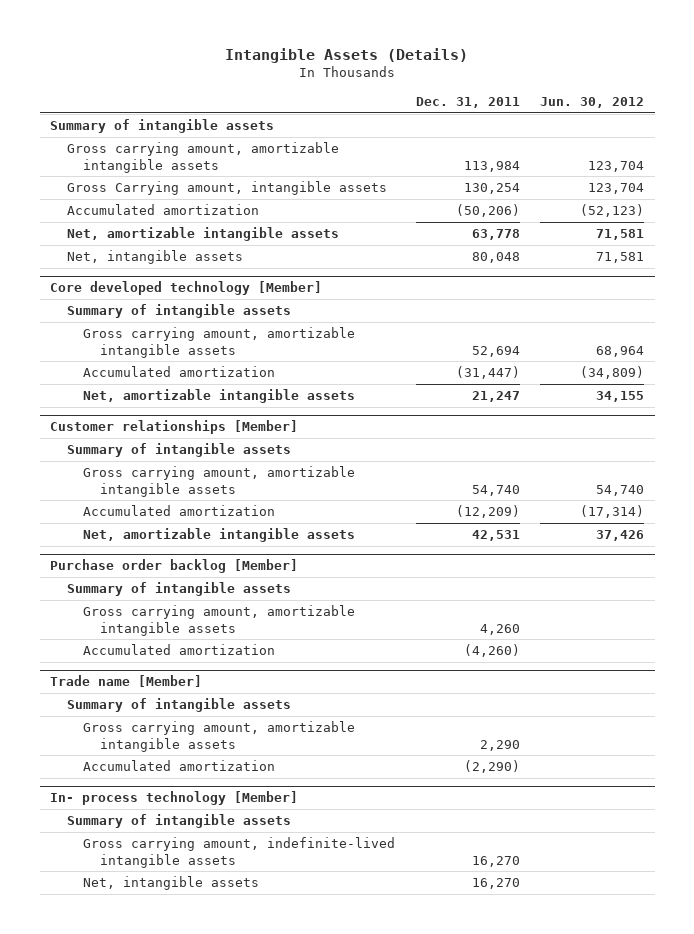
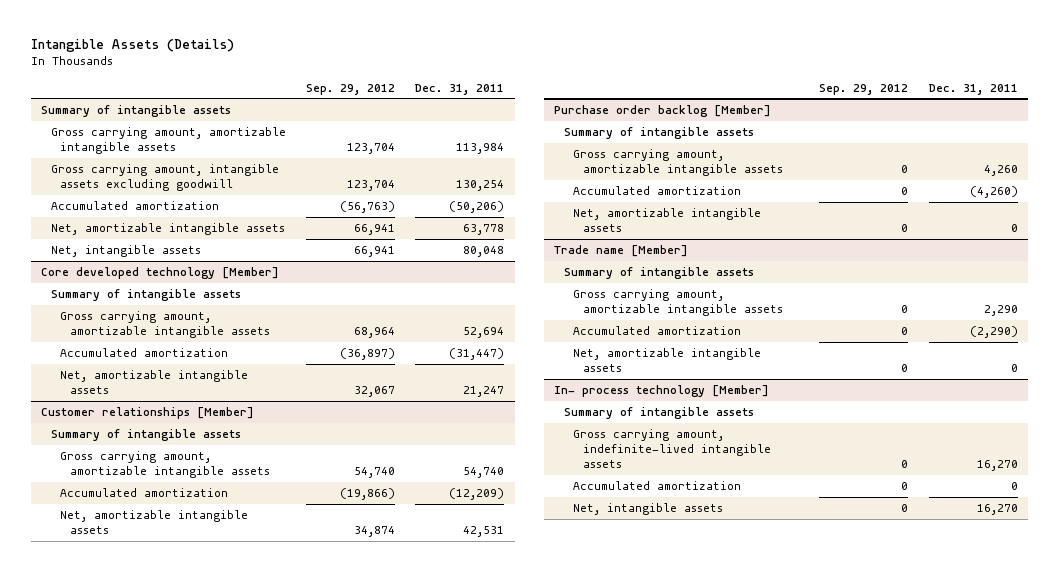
[540,96,645,108] Jun. 30, 2012 -> none
none -> [306,83,396,95] Sep. 29, 2012
[66,181,387,196] Gross Carrying amount, intangible assets -> [50,163,279,191] Gross carrying amount, intangible assets excluding goodwill
none -> [573,207,762,232] Net, amortizable intangible assets
none -> [573,347,762,372] Net, amortizable intangible assets
none -> [573,480,742,490] Accumulated amortization

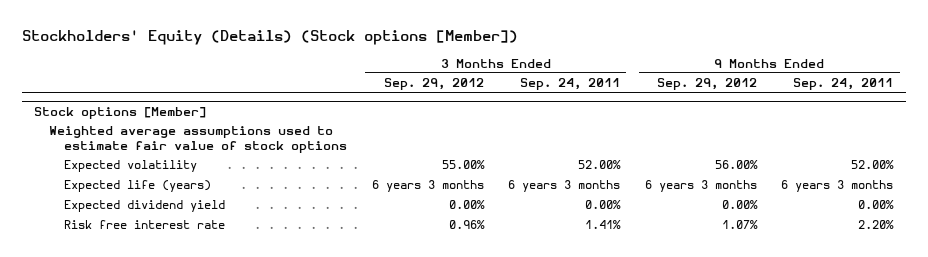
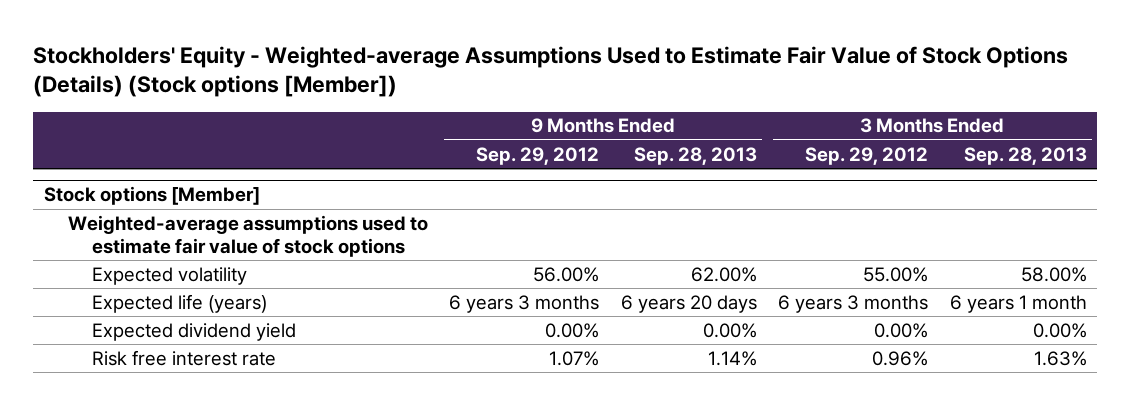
[22,30,519,46] Stockholders' Equity (Details) (Stock options [Member]) -> [32,45,1068,98] Stockholders' Equity - Weighted-average Assumptions Used to Estimate Fair Value of Stock Options (Details) (Stock options [Member])
[520,78,621,91] Sep. 24, 2011 -> none
[793,78,894,91] Sep. 24, 2011 -> none
none -> [633,146,757,165] Sep. 28, 2013
none -> [963,146,1087,165] Sep. 28, 2013
[49,126,347,154] Weighted average assumptions used to estimate fair value of stock options -> [68,214,429,257] Weighted-average assumptions used to estimate fair value of stock options

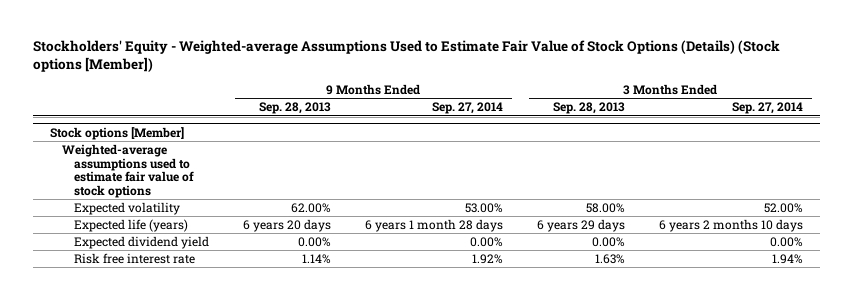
[476,146,600,165] Sep. 29, 2012 -> none
[805,146,929,165] Sep. 29, 2012 -> none
none -> [432,102,504,115] Sep. 27, 2014
none -> [732,102,804,115] Sep. 27, 2014
[949,294,1087,313] 6 years 1 month -> [537,218,626,232] 6 years 29 days

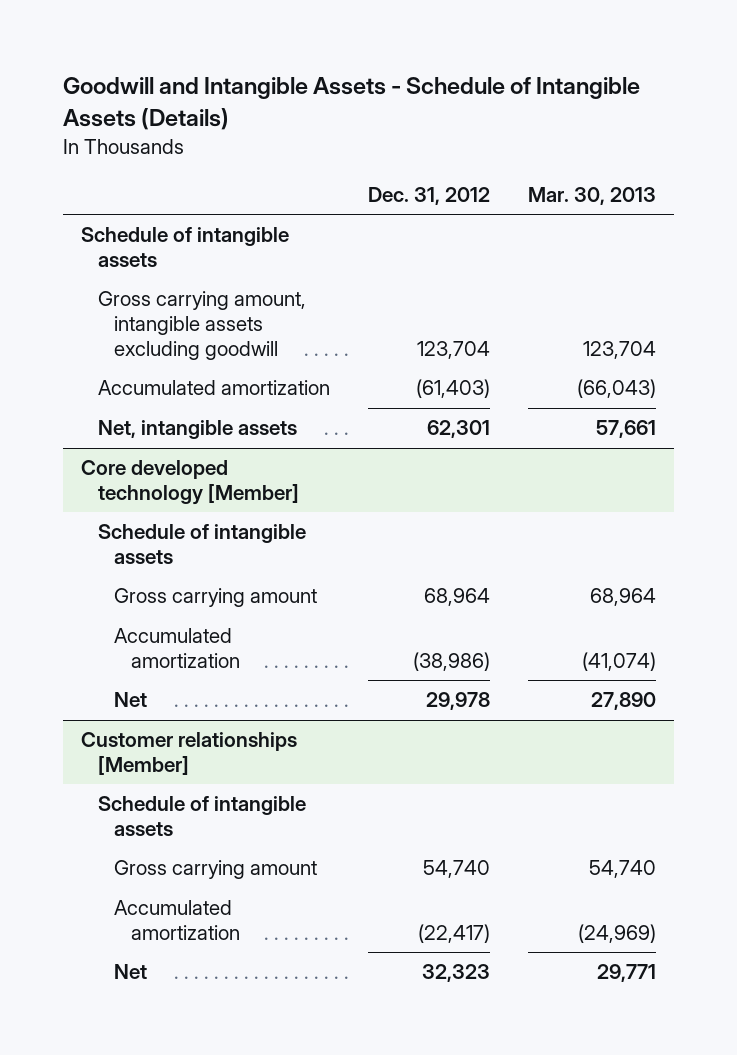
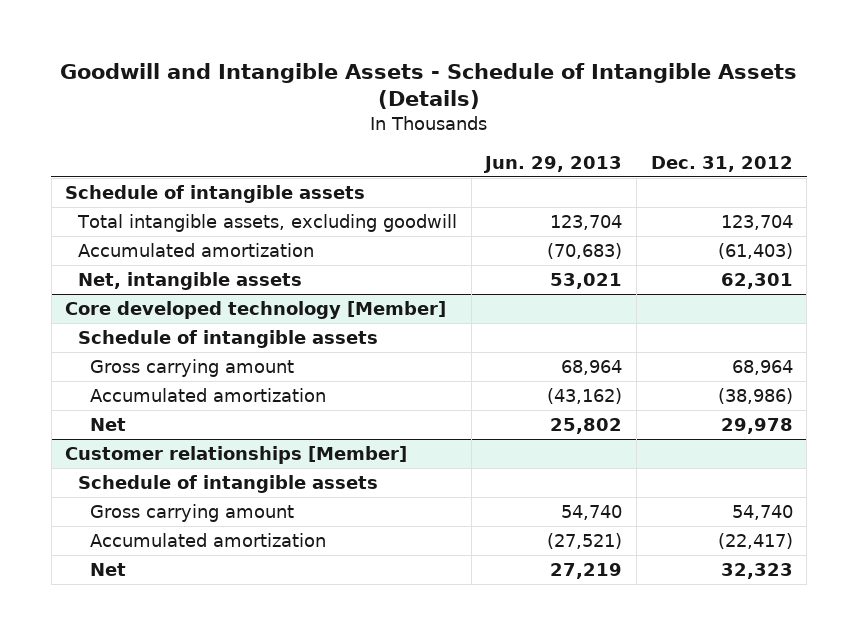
[527,186,656,205] Mar. 30, 2013 -> none
none -> [483,155,623,173] Jun. 29, 2013
[97,291,306,360] Gross carrying amount, intangible assets excluding goodwill -> [76,213,457,232] Total intangible assets, excluding goodwill

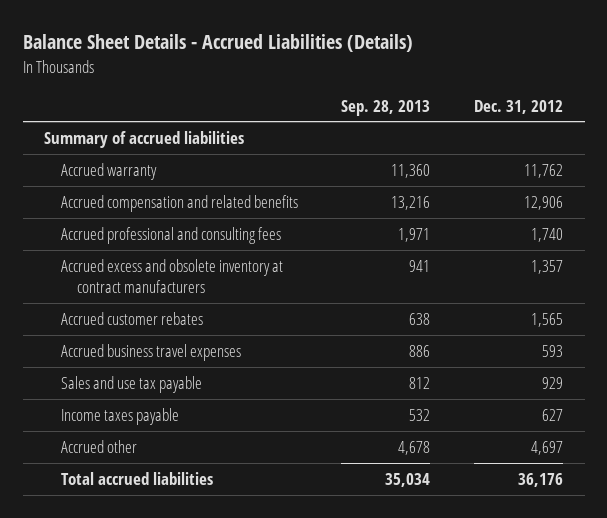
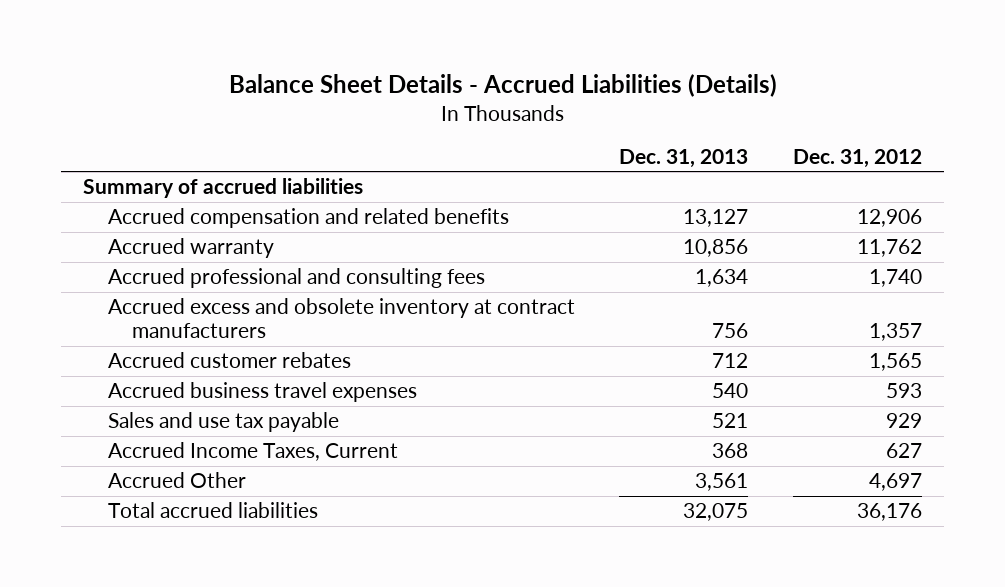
[341,99,431,116] Sep. 28, 2013 -> none
none -> [619,148,749,168] Dec. 31, 2013
[60,162,157,180] Accrued warranty -> [107,238,274,259] Accrued warranty
[60,407,179,425] Income taxes payable -> [107,442,398,462] Accrued Income Taxes, Current
[60,439,137,453] Accrued other -> [107,472,246,489] Accrued Other

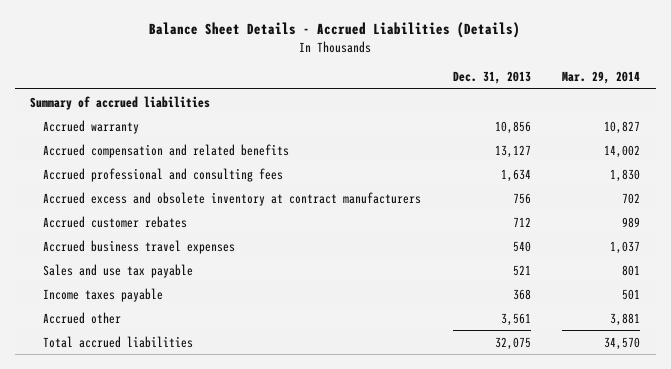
[792,148,922,168] Dec. 31, 2012 -> none
none -> [562,71,641,85] Mar. 29, 2014
[107,208,509,229] Accrued compensation and related benefits -> [43,143,290,158] Accrued compensation and related benefits
[107,442,398,462] Accrued Income Taxes, Current -> [43,287,164,302] Income taxes payable
[107,472,246,489] Accrued Other -> [43,311,122,324] Accrued other

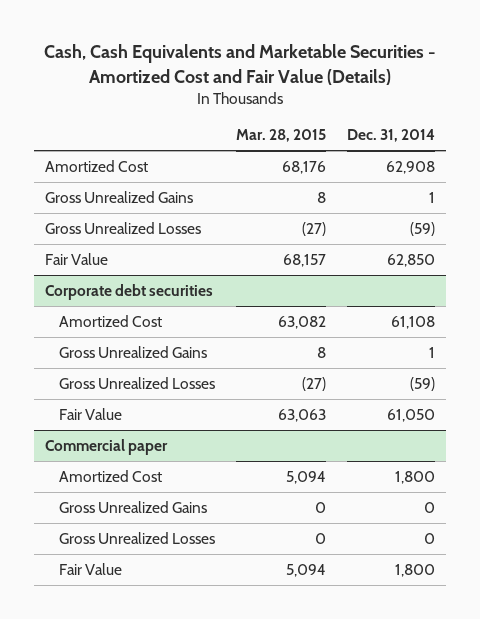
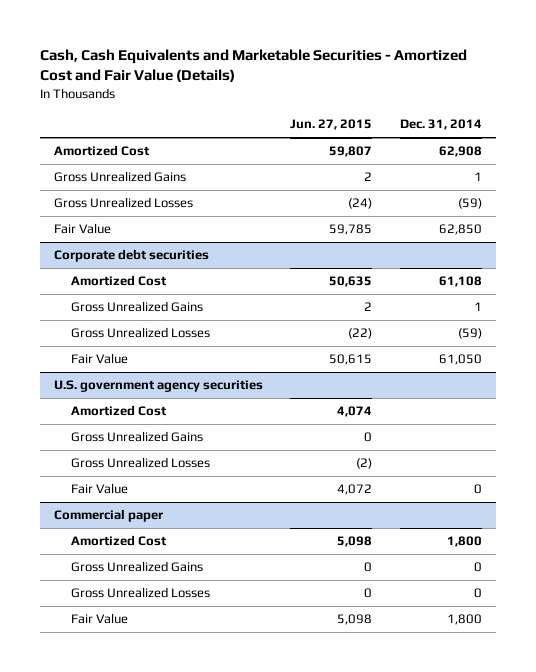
[236,129,327,143] Mar. 28, 2015 -> none
none -> [290,119,373,131] Jun. 27, 2015
none -> [53,380,263,393] U.S. government agency securities
none -> [71,405,168,417] Amortized Cost
none -> [71,431,204,443] Gross Unrealized Gains
none -> [71,457,211,469] Gross Unrealized Losses
none -> [71,483,129,495] Fair Value

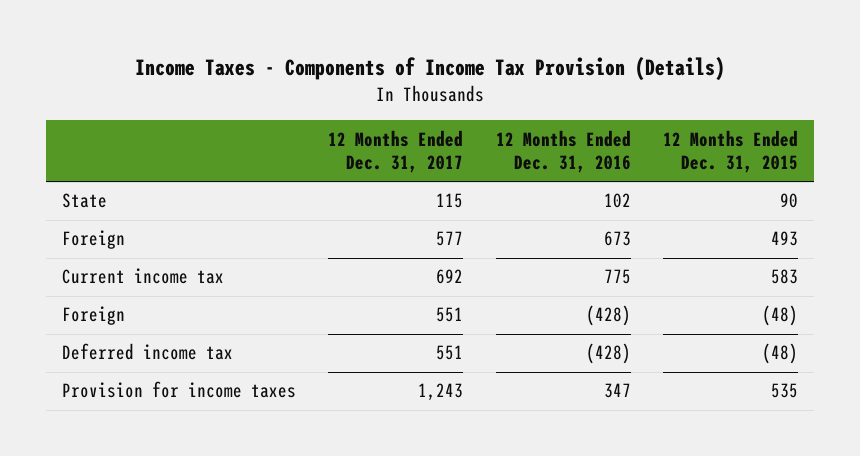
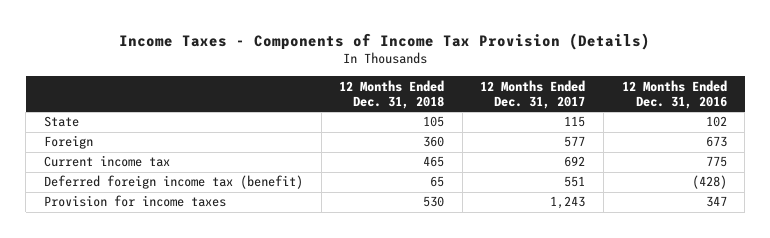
[663,129,799,174] 12 Months Ended Dec. 31, 2015 -> none
none -> [339,79,445,109] 12 Months Ended Dec. 31, 2018
[62,343,234,361] Deferred income tax -> none
[62,306,126,326] Foreign -> [43,175,303,190] Deferred foreign income tax (benefit)

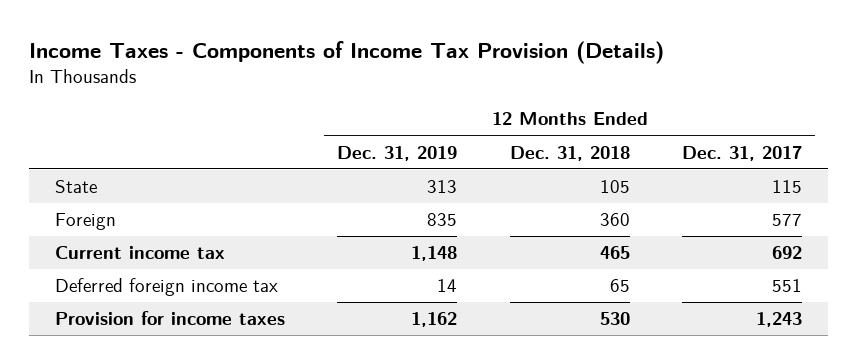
[621,79,727,109] 12 Months Ended Dec. 31, 2016 -> none
none -> [337,145,458,161] Dec. 31, 2019
[43,175,303,190] Deferred foreign income tax (benefit) -> [54,278,278,297] Deferred foreign income tax

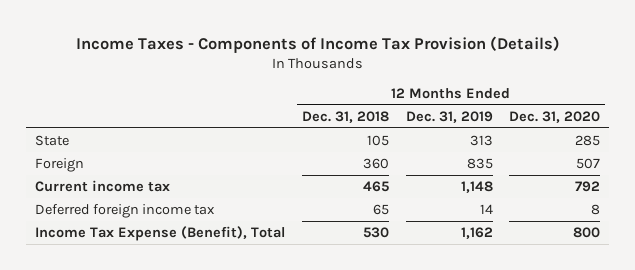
[682,145,803,161] Dec. 31, 2017 -> none
none -> [509,110,601,123] Dec. 31, 2020
[54,311,285,326] Provision for income taxes -> [34,225,285,241] Income Tax Expense (Benefit), Total

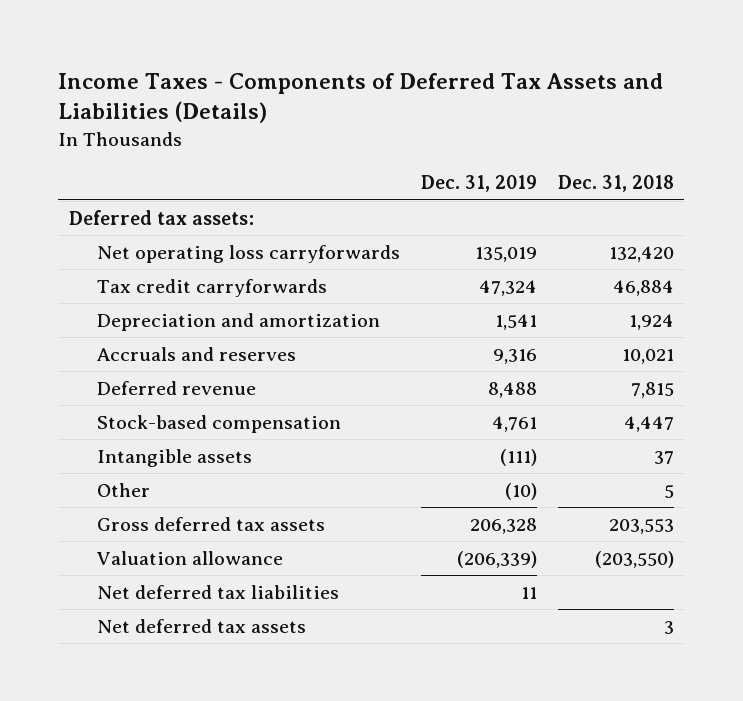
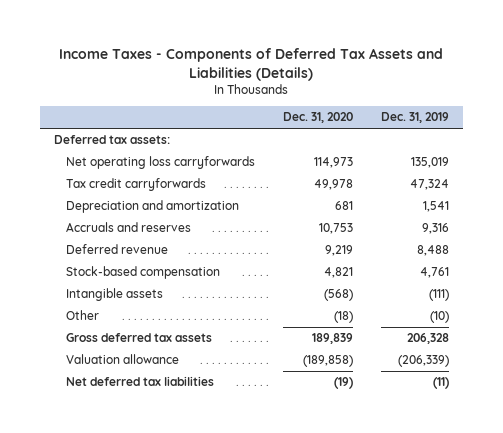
[557,175,674,193] Dec. 31, 2018 -> none
none -> [282,112,353,124] Dec. 31, 2020
[97,618,307,633] Net deferred tax assets -> none
[521,586,538,599] 11 -> [432,377,449,390] (11)

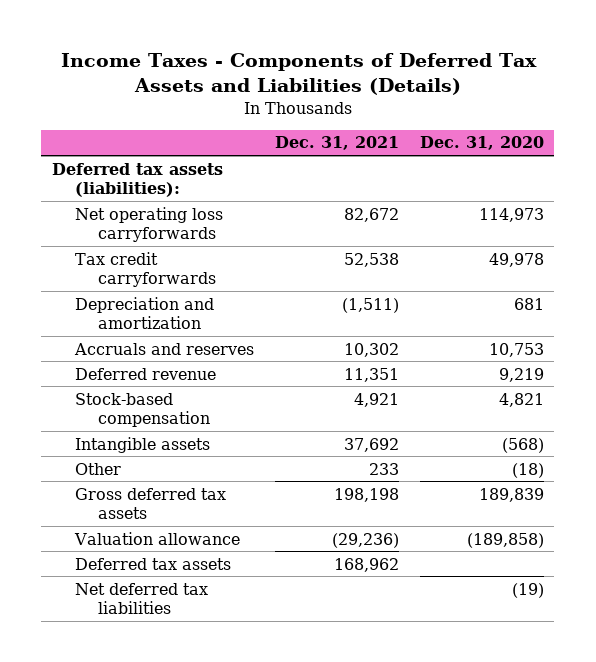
[380,112,449,124] Dec. 31, 2019 -> none
none -> [275,136,400,151] Dec. 31, 2021
[54,135,171,145] Deferred tax assets: -> [51,162,223,198] Deferred tax assets (liabilities):
none -> [75,557,232,570] Deferred tax assets

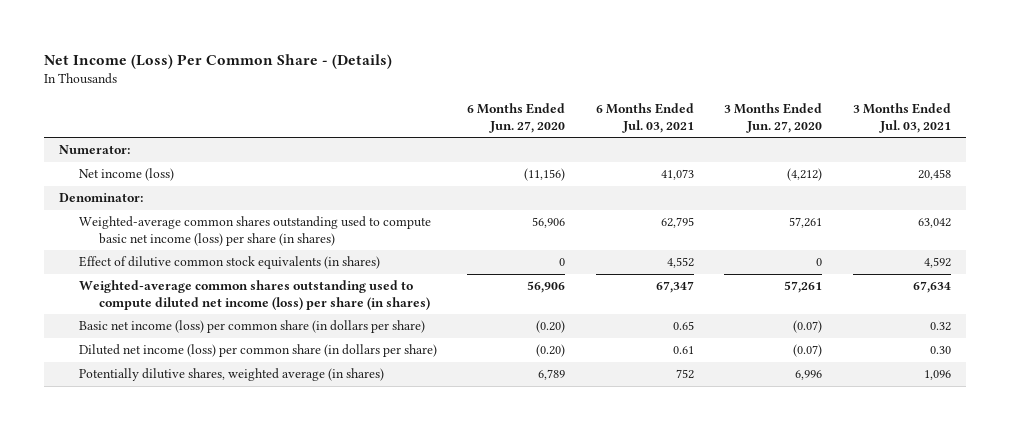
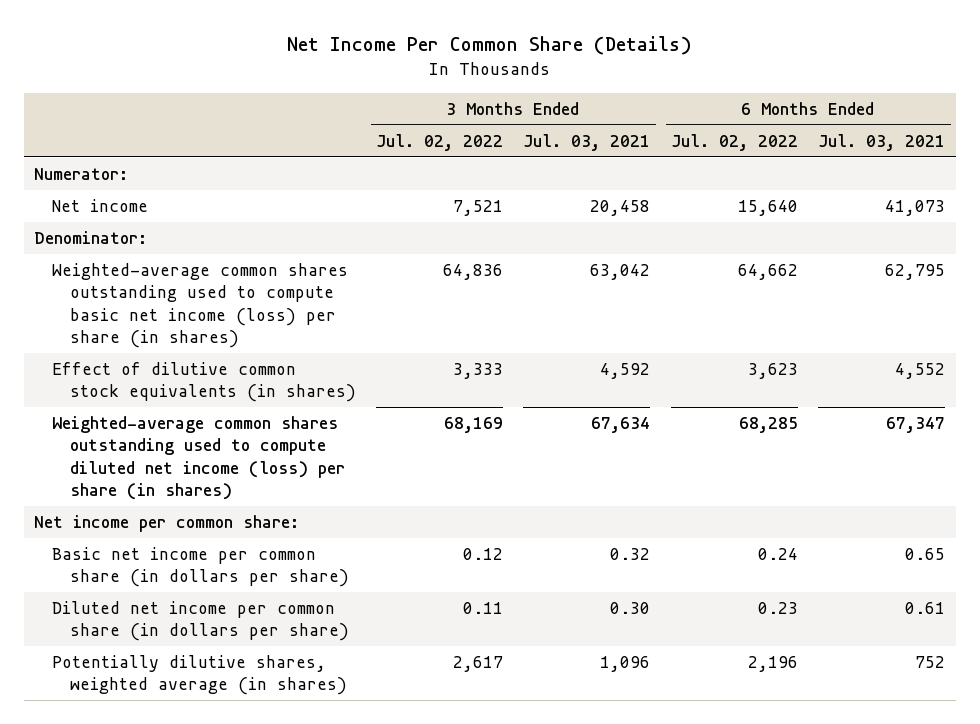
[44,54,393,70] Net Income (Loss) Per Common Share - (Details) -> [286,36,692,56] Net Income Per Common Share (Details)
[467,103,566,133] 6 Months Ended Jun. 27, 2020 -> none
[724,103,823,133] 3 Months Ended Jun. 27, 2020 -> none
none -> [376,133,504,151] Jul. 02, 2022
none -> [670,133,798,151] Jul. 02, 2022
[79,168,175,182] Net income (loss) -> [51,199,148,213] Net income
none -> [34,515,300,533] Net income per common share:
[79,320,426,334] Basic net income (loss) per common share (in dollars per share) -> [51,547,349,588] Basic net income per common share (in dollars per share)
[79,344,438,358] Diluted net income (loss) per common share (in dollars per share) -> [51,601,349,642] Diluted net income per common share (in dollars per share)

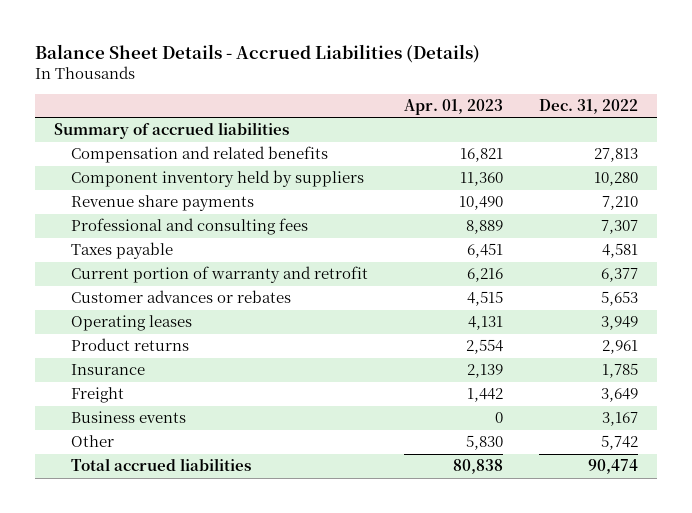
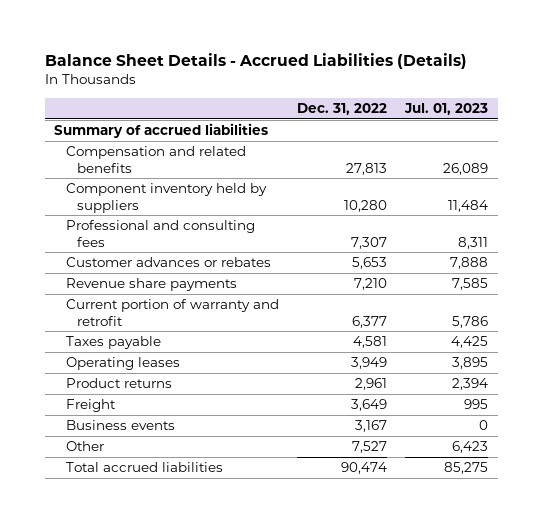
[404,98,504,115] Apr. 01, 2023 -> none
none -> [404,103,489,116] Jul. 01, 2023
[70,195,254,212] Revenue share payments -> [65,278,237,292] Revenue share payments
[70,266,368,284] Current portion of warranty and retrofit -> [65,299,279,326] Current portion of warranty and retrofit
[70,242,173,260] Taxes payable -> [65,336,161,350] Taxes payable
[70,364,145,376] Insurance -> none
[601,435,639,451] 5,742 -> [351,441,387,454] 7,527

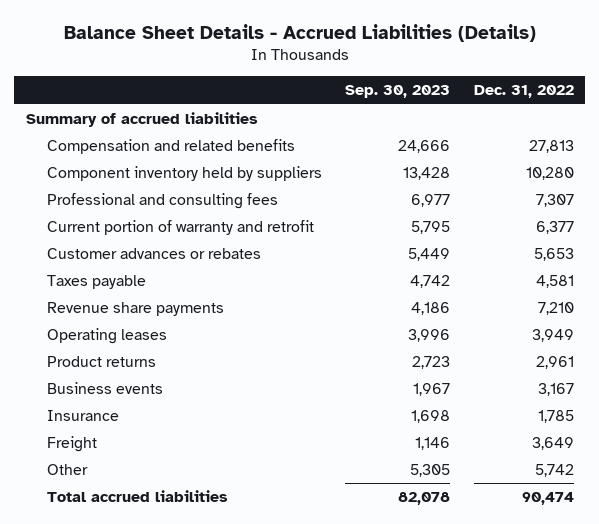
[404,103,489,116] Jul. 01, 2023 -> none
none -> [345,85,451,99] Sep. 30, 2023
[65,257,271,268] Customer advances or rebates -> [47,248,262,260] Customer advances or rebates
[65,278,237,292] Revenue share payments -> [47,302,225,317] Revenue share payments
none -> [47,410,120,422] Insurance
[65,399,116,413] Freight -> [47,436,98,453] Freight
[351,441,387,454] 7,527 -> [534,464,574,478] 5,742

